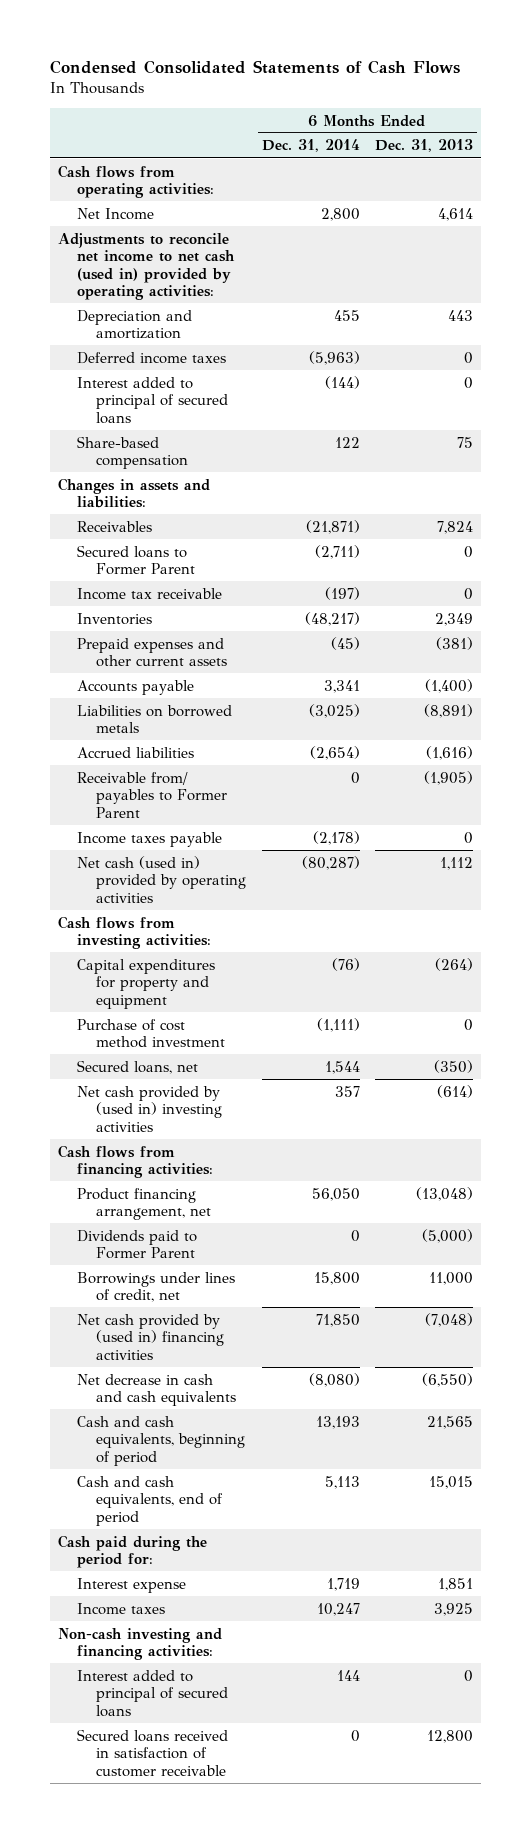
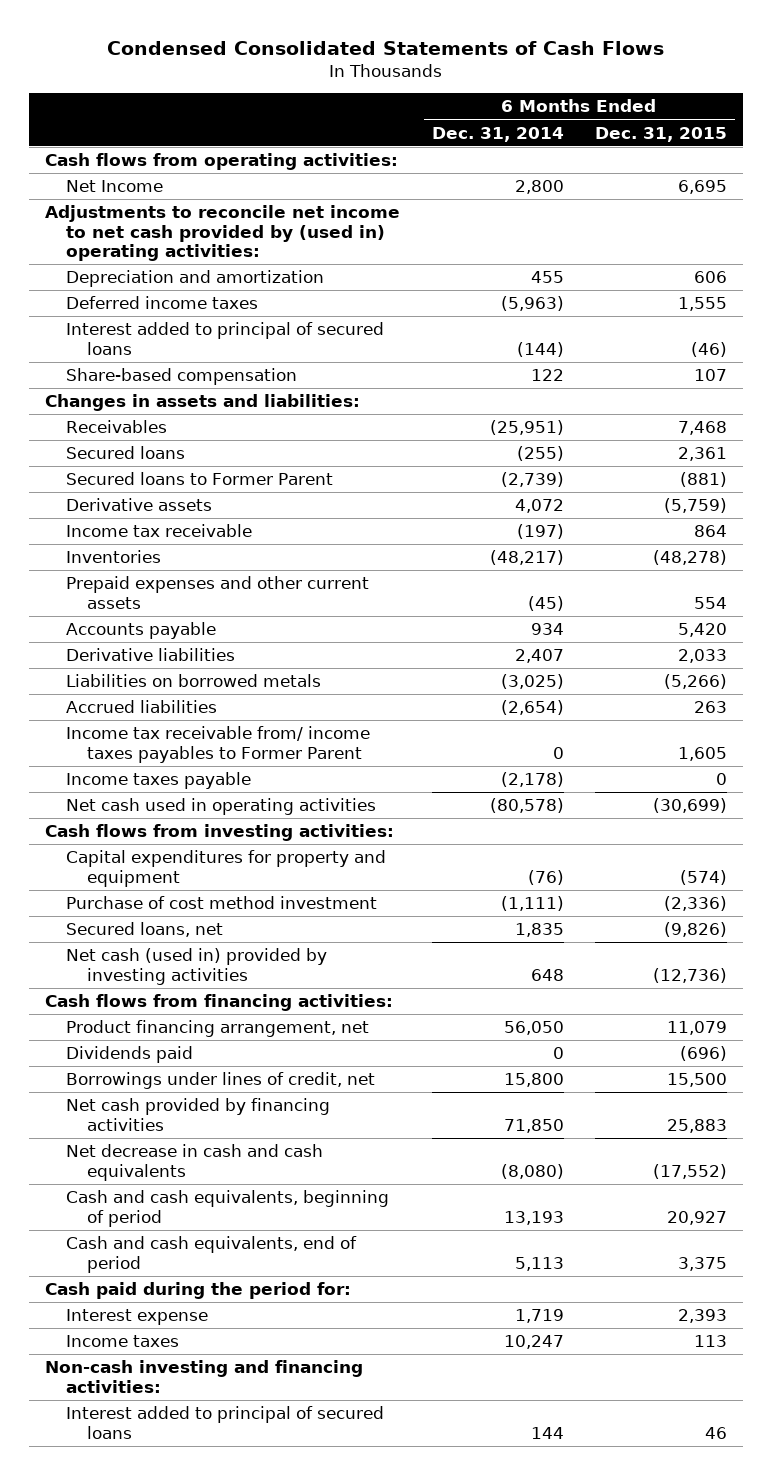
[375,139,474,153] Dec. 31, 2013 -> none
none -> [595,126,728,142] Dec. 31, 2015
[57,232,235,300] Adjustments to reconcile net income to net cash (used in) provided by operating activities: -> [45,205,401,262] Adjustments to reconcile net income to net cash provided by (used in) operating activities:
[305,519,360,534] (21,871) -> [489,420,564,436] (25,951)
none -> [65,446,185,460] Secured loans
[314,544,360,559] (2,711) -> [500,472,564,488] (2,739)
none -> [65,498,212,512] Derivative assets
[323,679,360,693] 3,341 -> [530,623,564,636] 934
none -> [65,648,235,662] Derivative liabilities
[76,771,228,818] Receivable from/ payables to Former Parent -> [65,726,370,763] Income tax receivable from/ income taxes payables to Former Parent
[76,855,247,903] Net cash (used in) provided by operating activities -> [65,798,376,816] Net cash used in operating activities
[301,855,360,870] (80,287) -> [489,798,564,814] (80,578)
[324,1060,360,1074] 1,544 -> [514,923,564,938] 1,835
[76,1085,223,1132] Net cash provided by (used in) investing activities -> [65,948,327,985] Net cash (used in) provided by investing activities
[334,1085,360,1097] 357 -> [530,968,564,981] 648
[76,1229,197,1260] Dividends paid to Former Parent -> [65,1046,193,1064] Dividends paid
[76,1313,225,1360] Net cash provided by (used in) financing activities -> [65,1098,330,1131] Net cash provided by financing activities
[76,1728,228,1777] Secured loans received in satisfaction of customer receivable -> none

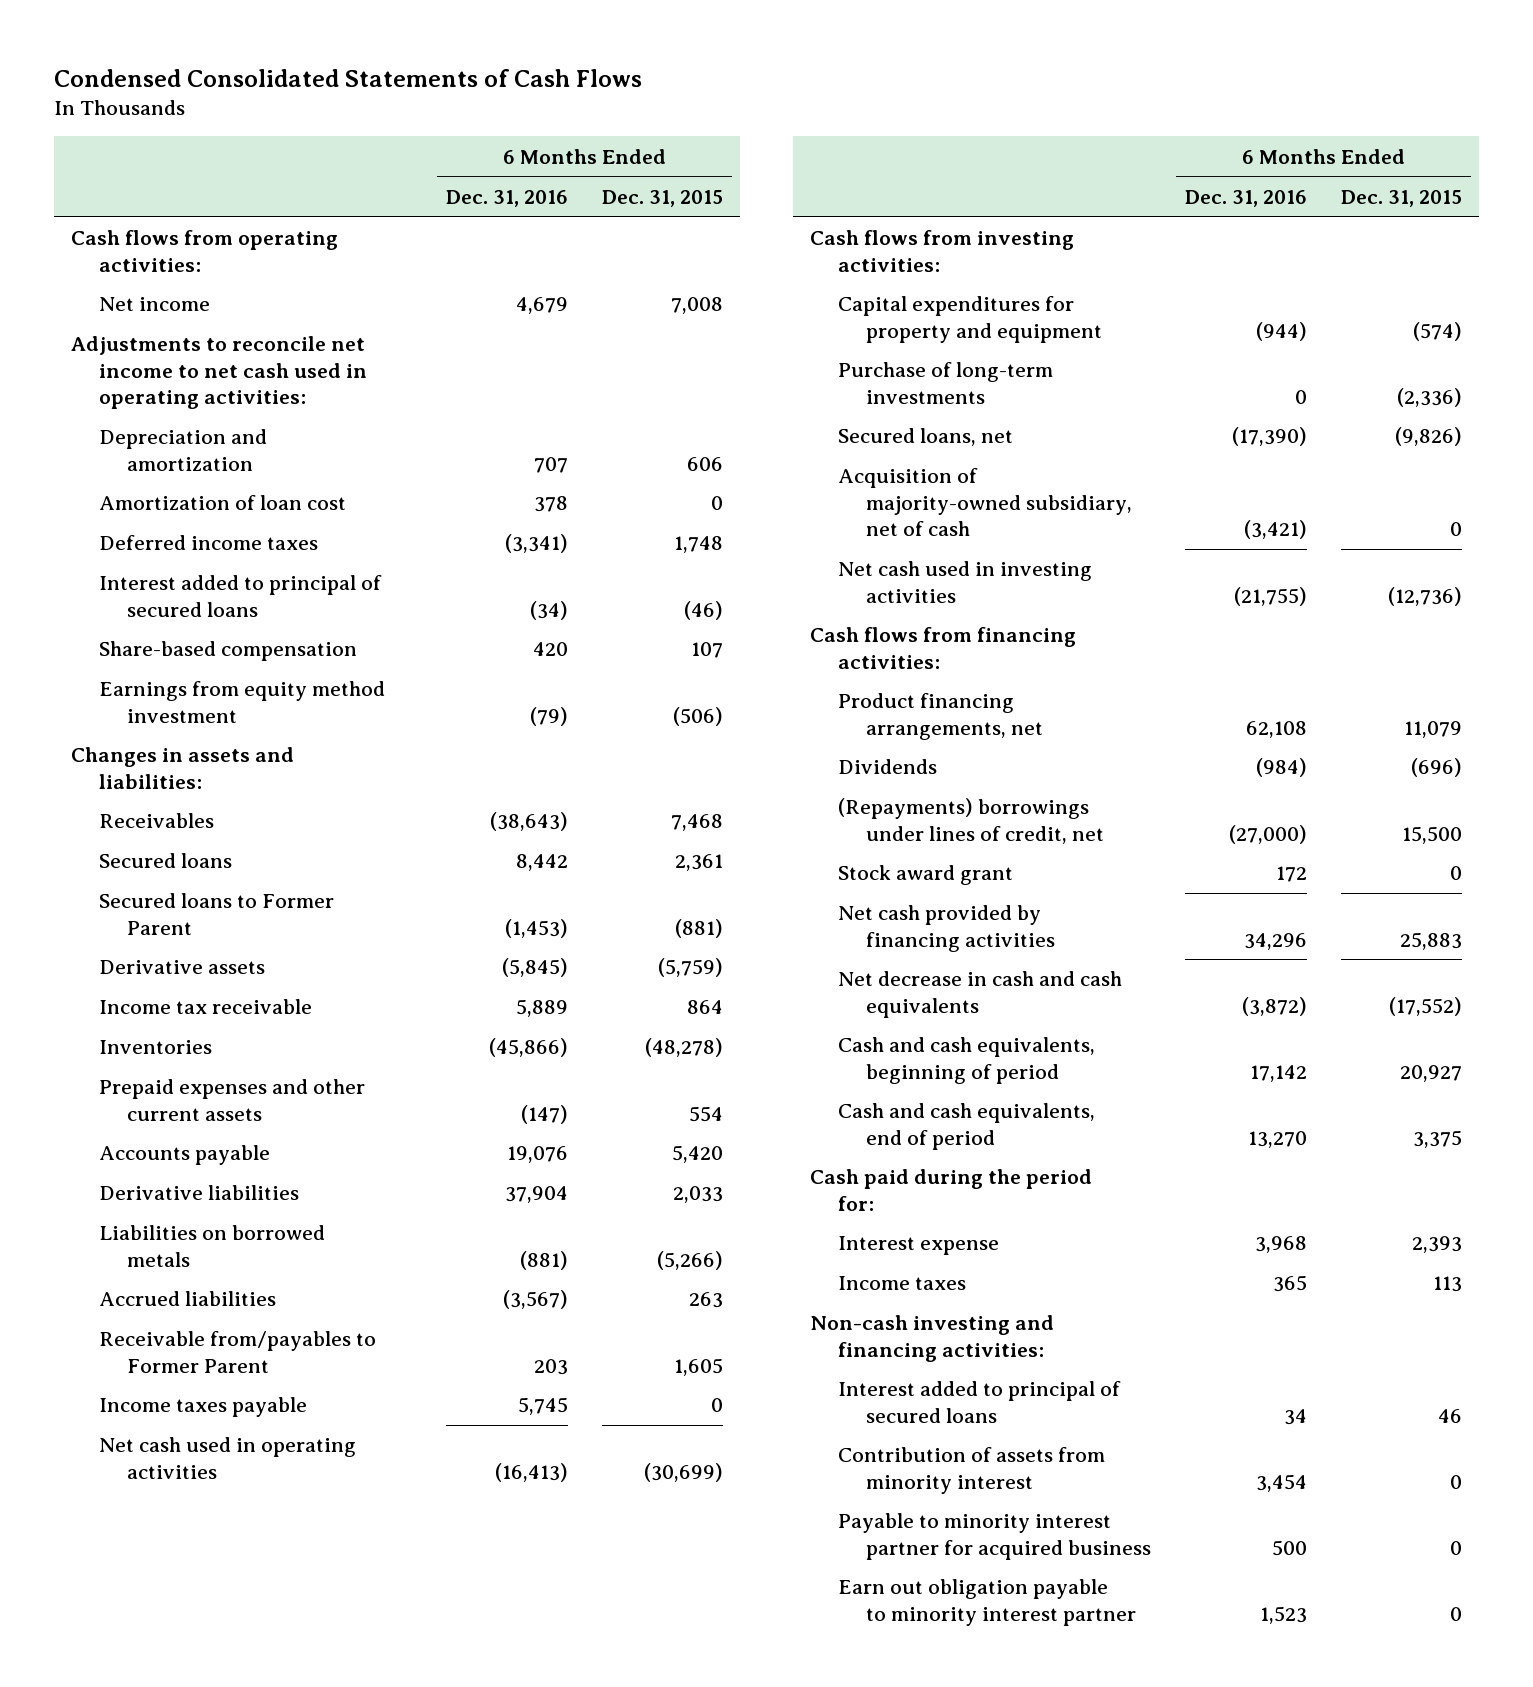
[431,126,564,142] Dec. 31, 2014 -> none
none -> [445,189,568,207] Dec. 31, 2016
[65,180,163,193] Net Income -> [98,297,210,312] Net income
[678,180,728,195] 6,695 -> [671,297,724,315] 7,008
[45,205,401,262] Adjustments to reconcile net income to net cash provided by (used in) operating activities: -> [71,336,367,409] Adjustments to reconcile net income to net cash used in operating activities:
none -> [98,495,346,511] Amortization of loan cost
[678,297,728,312] 1,555 -> [674,536,724,554] 1,748
none -> [98,681,385,723] Earnings from equity method investment
[65,726,370,763] Income tax receivable from/ income taxes payables to Former Parent -> [98,1331,376,1373] Receivable from/payables to Former Parent
[65,896,377,910] Purchase of cost method investment -> [838,362,1054,404] Purchase of long-term investments
none -> [838,468,1132,536] Acquisition of majority-owned subsidiary, net of cash
[65,948,327,985] Net cash (used in) provided by investing activities -> [838,561,1093,603] Net cash used in investing activities
[65,1020,369,1038] Product financing arrangement, net -> [838,693,1043,740] Product financing arrangements, net
[65,1046,193,1064] Dividends paid -> [838,759,938,775] Dividends
[65,1072,375,1090] Borrowings under lines of credit, net -> [838,798,1104,844] (Repayments) borrowings under lines of credit, net
none -> [838,865,1014,886] Stock award grant
none -> [838,1447,1106,1494] Contribution of assets from minority interest
none -> [838,1513,1151,1560] Payable to minority interest partner for acquired business
none -> [838,1579,1136,1626] Earn out obligation payable to minority interest partner

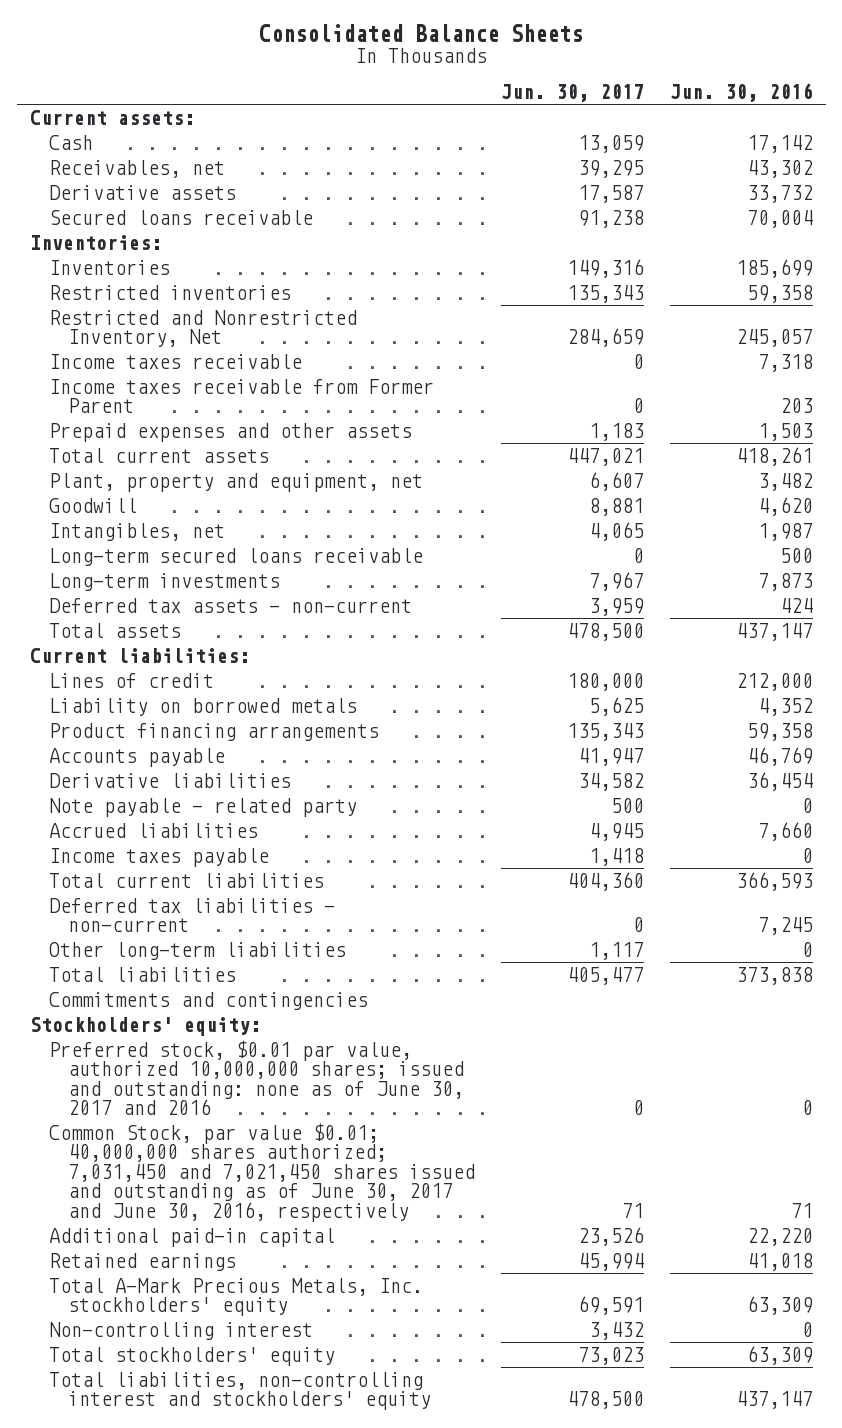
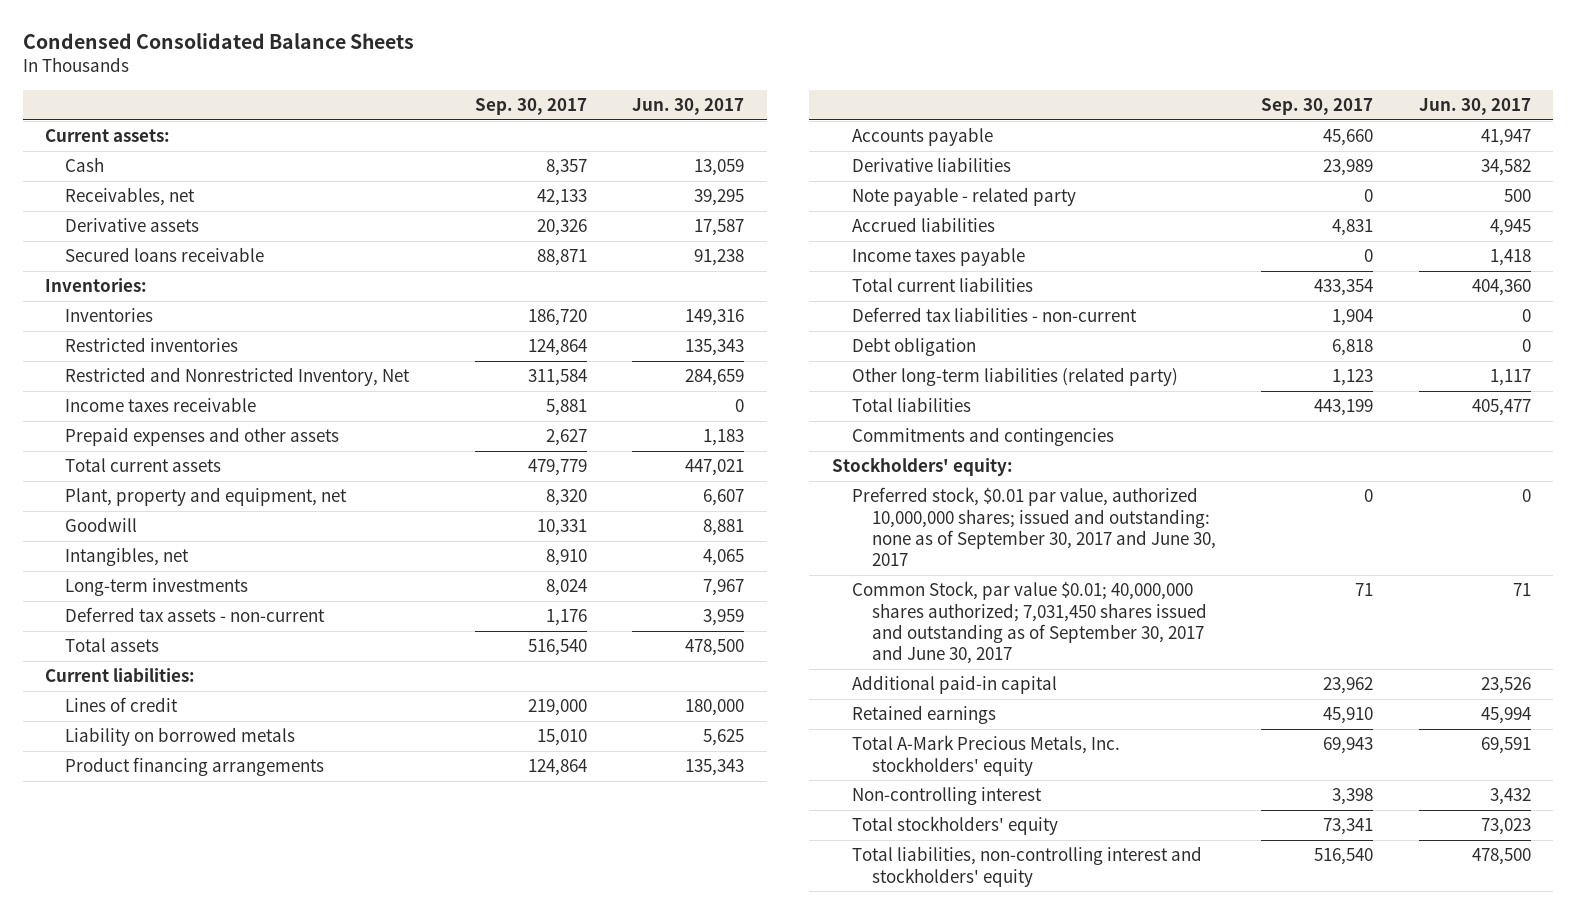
[259,23,584,42] Consolidated Balance Sheets -> [22,33,414,50] Condensed Consolidated Balance Sheets
[669,83,813,103] Jun. 30, 2016 -> none
none -> [474,97,587,115] Sep. 30, 2017
[48,378,434,414] Income taxes receivable from Former Parent -> none
[48,547,423,566] Long-term secured loans receivable -> none
none -> [852,337,977,357] Debt obligation
[48,941,346,960] Other long-term liabilities -> [852,367,1179,387] Other long-term liabilities (related party)
[48,1039,464,1116] Preferred stock, $0.01 par value, authorized 10,000,000 shares; issued and outstanding: none as of June 30, 2017 and 2016 -> [852,487,1216,567] Preferred stock, $0.01 par value, authorized 10,000,000 shares; issued and outstanding: none as of September 30, 2017 and June 30, 2017
[48,1122,475,1222] Common Stock, par value $0.01; 40,000,000 shares authorized; 7,031,450 and 7,021,450 shares issued and outstanding as of June 30, 2017 and June 30, 2016, respectively -> [852,581,1207,665] Common Stock, par value $0.01; 40,000,000 shares authorized; 7,031,450 shares issued and outstanding as of September 30, 2017 and June 30, 2017

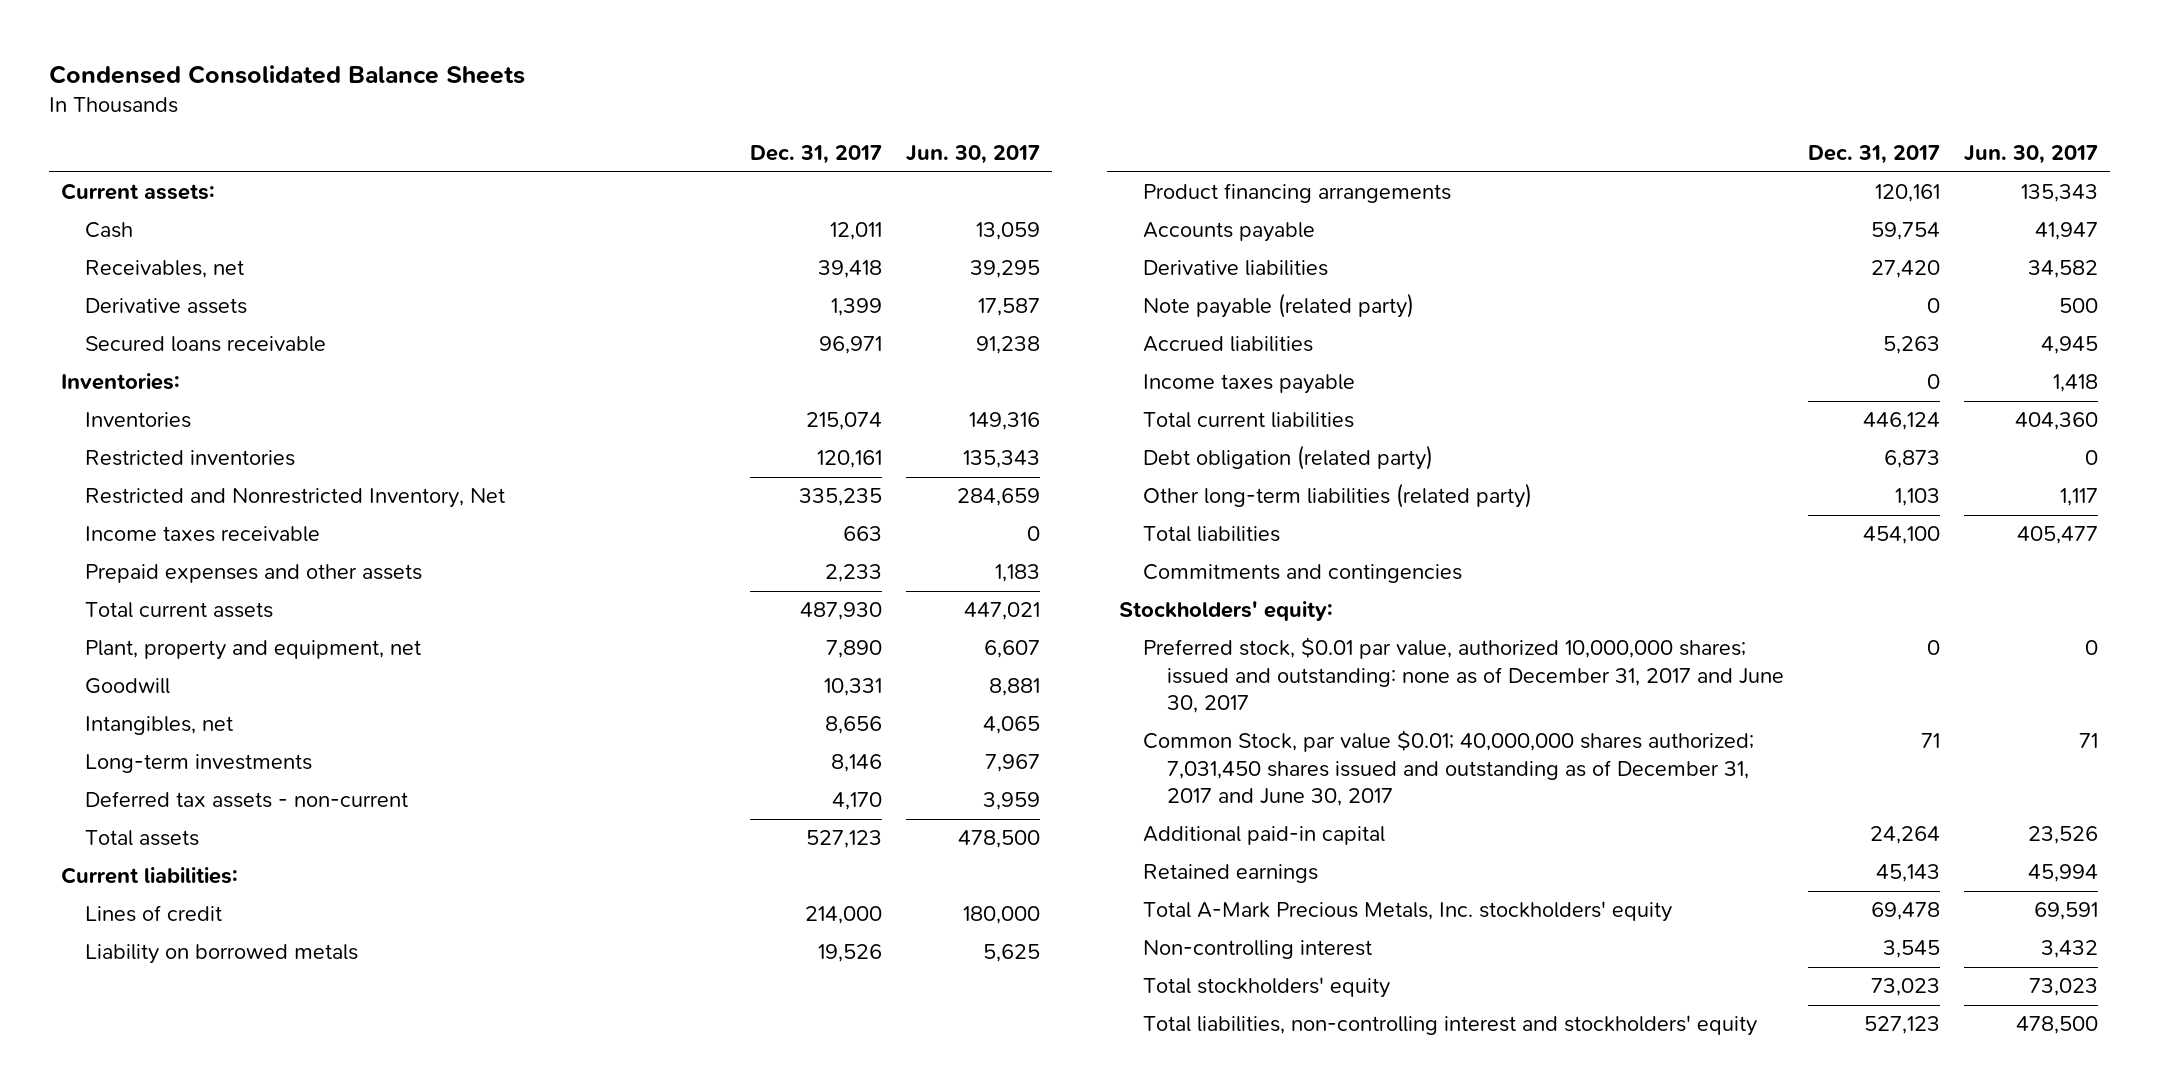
[474,97,587,115] Sep. 30, 2017 -> none
none -> [750,145,883,165] Dec. 31, 2017
[852,187,1077,207] Note payable - related party -> [1142,293,1414,319] Note payable (related party)
[852,307,1138,323] Deferred tax liabilities - non-current -> none
[852,337,977,357] Debt obligation -> [1142,445,1433,471] Debt obligation (related party)
[852,487,1216,567] Preferred stock, $0.01 par value, authorized 10,000,000 shares; issued and outstanding: none as of September 30, 2017 and June 30, 2017 -> [1142,637,1785,714] Preferred stock, $0.01 par value, authorized 10,000,000 shares; issued and outstanding: none as of December 31, 2017 and June 30, 2017
[852,581,1207,665] Common Stock, par value $0.01; 40,000,000 shares authorized; 7,031,450 shares issued and outstanding as of September 30, 2017 and June 30, 2017 -> [1142,730,1754,807] Common Stock, par value $0.01; 40,000,000 shares authorized; 7,031,450 shares issued and outstanding as of December 31, 2017 and June 30, 2017

